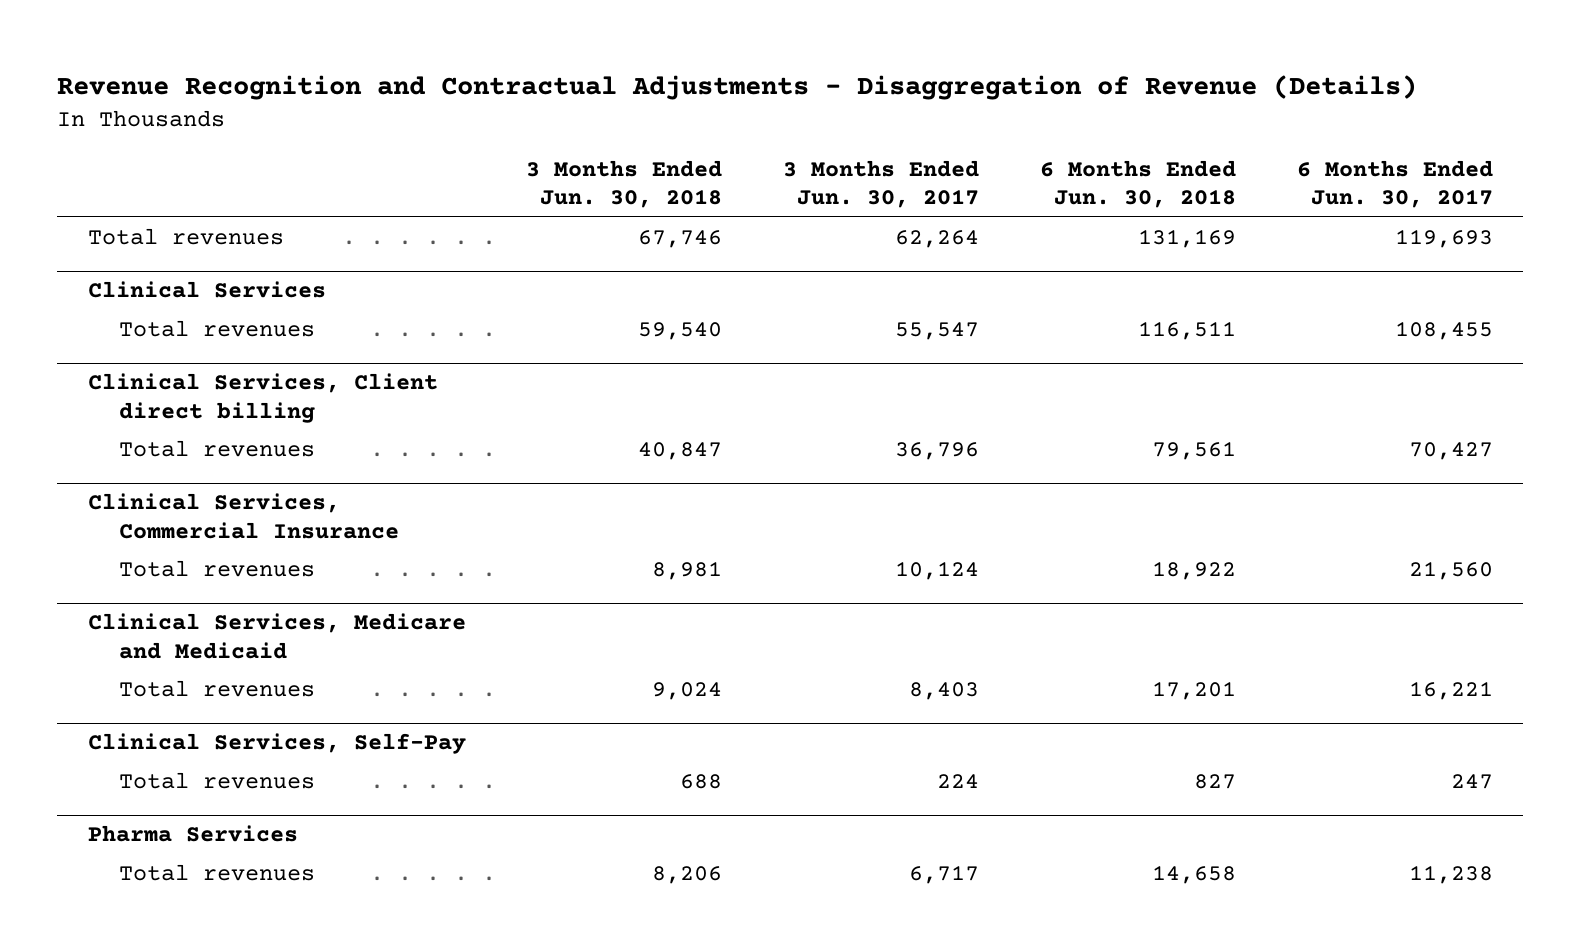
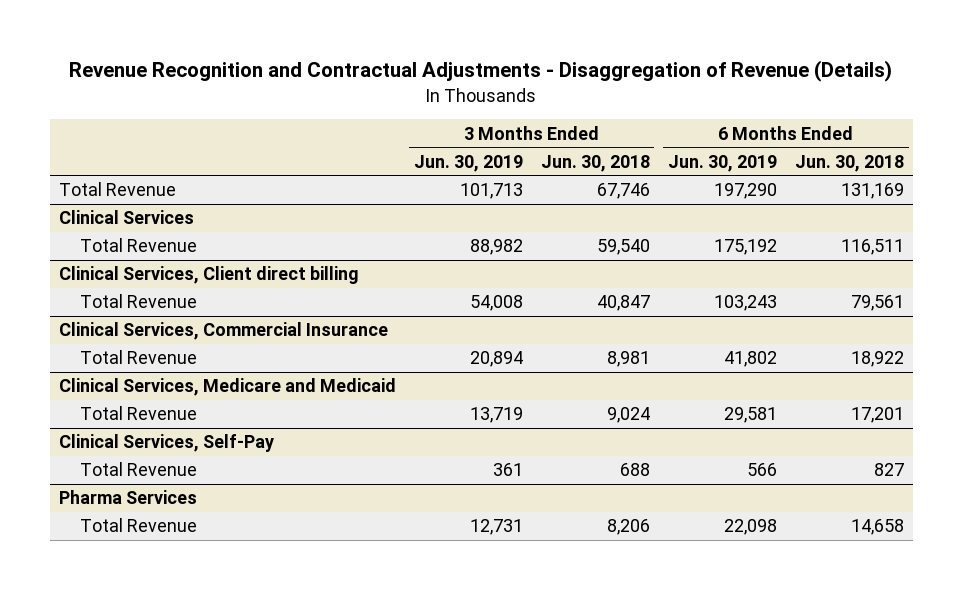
[783,160,980,209] 3 Months Ended Jun. 30, 2017 -> none
[1296,160,1493,209] 6 Months Ended Jun. 30, 2017 -> none
none -> [413,154,523,172] Jun. 30, 2019
none -> [668,154,778,172] Jun. 30, 2019
[87,228,284,246] Total revenues -> [58,182,176,197] Total Revenue
[119,320,316,338] Total revenues -> [79,238,197,253] Total Revenue
[119,440,316,458] Total revenues -> [79,294,197,309] Total Revenue
[119,560,316,578] Total revenues -> [79,350,197,365] Total Revenue
[119,680,316,698] Total revenues -> [79,406,197,421] Total Revenue
[119,772,316,790] Total revenues -> [79,462,197,477] Total Revenue
[119,864,316,882] Total revenues -> [79,518,197,533] Total Revenue

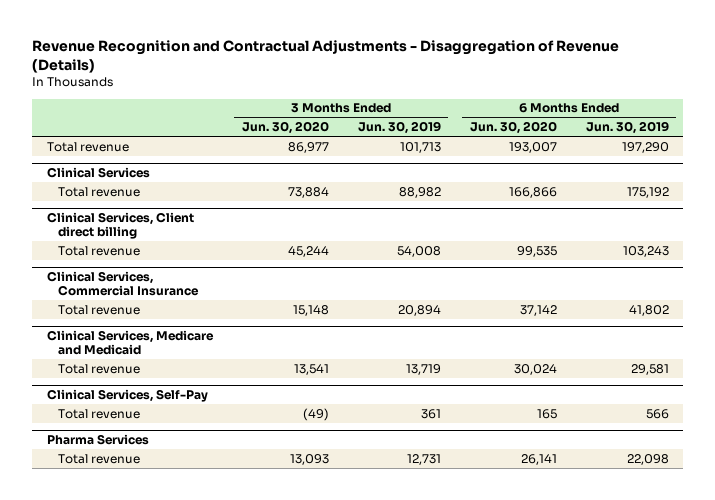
[540,154,650,172] Jun. 30, 2018 -> none
[795,154,905,172] Jun. 30, 2018 -> none
none -> [241,121,329,135] Jun. 30, 2020
none -> [469,121,557,135] Jun. 30, 2020
[58,182,176,197] Total Revenue -> [46,141,129,152] Total revenue
[79,238,197,253] Total Revenue -> [57,186,140,197] Total revenue
[79,294,197,309] Total Revenue -> [57,245,140,256] Total revenue
[79,350,197,365] Total Revenue -> [57,304,140,315] Total revenue
[79,406,197,421] Total Revenue -> [57,363,140,374] Total revenue
[79,462,197,477] Total Revenue -> [57,408,140,419] Total revenue
[79,518,197,533] Total Revenue -> [57,453,140,464] Total revenue

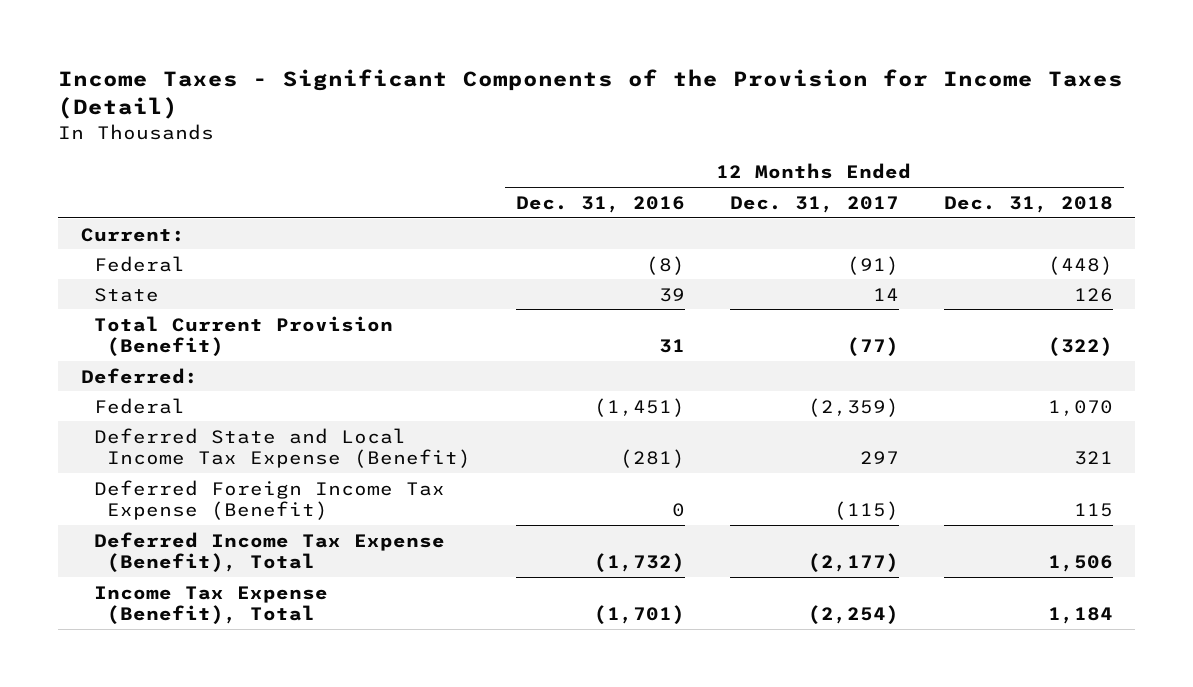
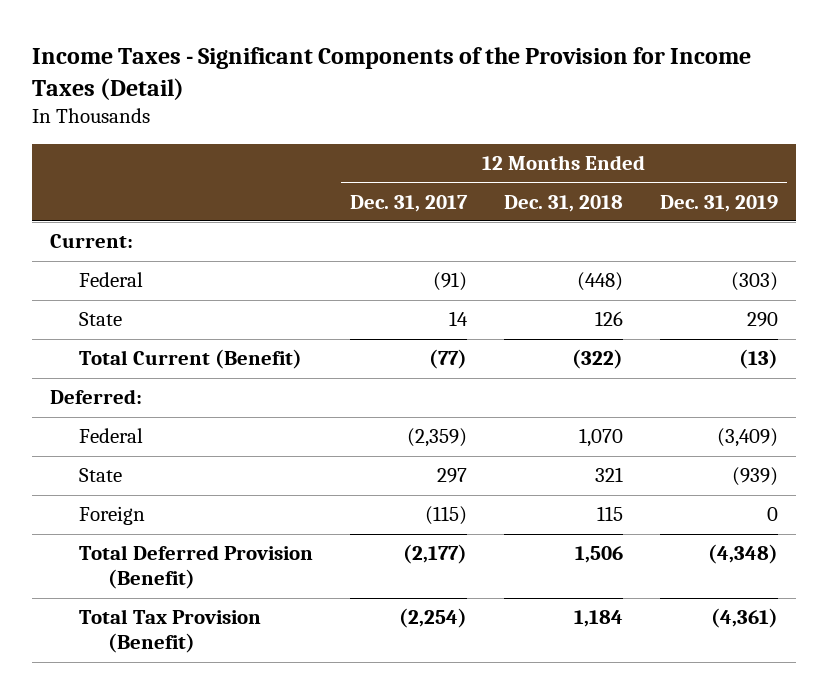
[515,195,685,213] Dec. 31, 2016 -> none
none -> [659,194,778,212] Dec. 31, 2019
[93,315,393,356] Total Current Provision (Benefit) -> [79,349,303,370] Total Current (Benefit)
[93,427,472,468] Deferred State and Local Income Tax Expense (Benefit) -> [79,468,123,483] State
[93,479,445,520] Deferred Foreign Income Tax Expense (Benefit) -> [79,506,146,526] Foreign
[93,531,445,572] Deferred Income Tax Expense (Benefit), Total -> [79,545,314,590] Total Deferred Provision (Benefit)
[93,585,328,624] Income Tax Expense (Benefit), Total -> [79,609,262,654] Total Tax Provision (Benefit)

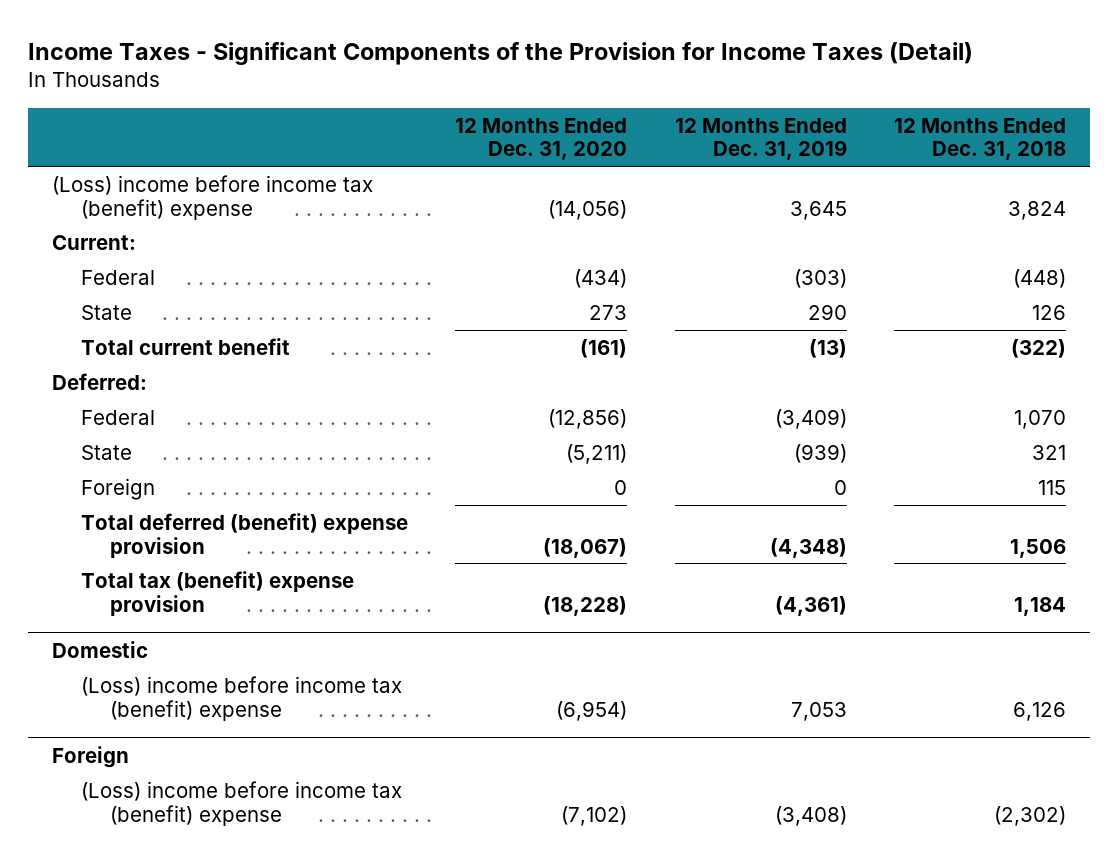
[350,194,469,212] Dec. 31, 2017 -> none
none -> [455,117,628,161] 12 Months Ended Dec. 31, 2020
none -> [51,174,373,220] (Loss) income before income tax (benefit) expense
[79,349,303,370] Total Current (Benefit) -> [80,337,290,355] Total current benefit
[79,545,314,590] Total Deferred Provision (Benefit) -> [80,512,408,558] Total deferred (benefit) expense provision
[79,609,262,654] Total Tax Provision (Benefit) -> [80,570,354,616] Total tax (benefit) expense provision
none -> [51,640,148,658] Domestic
none -> [80,675,402,721] (Loss) income before income tax (benefit) expense
none -> [51,745,129,768] Foreign
none -> [80,780,402,826] (Loss) income before income tax (benefit) expense

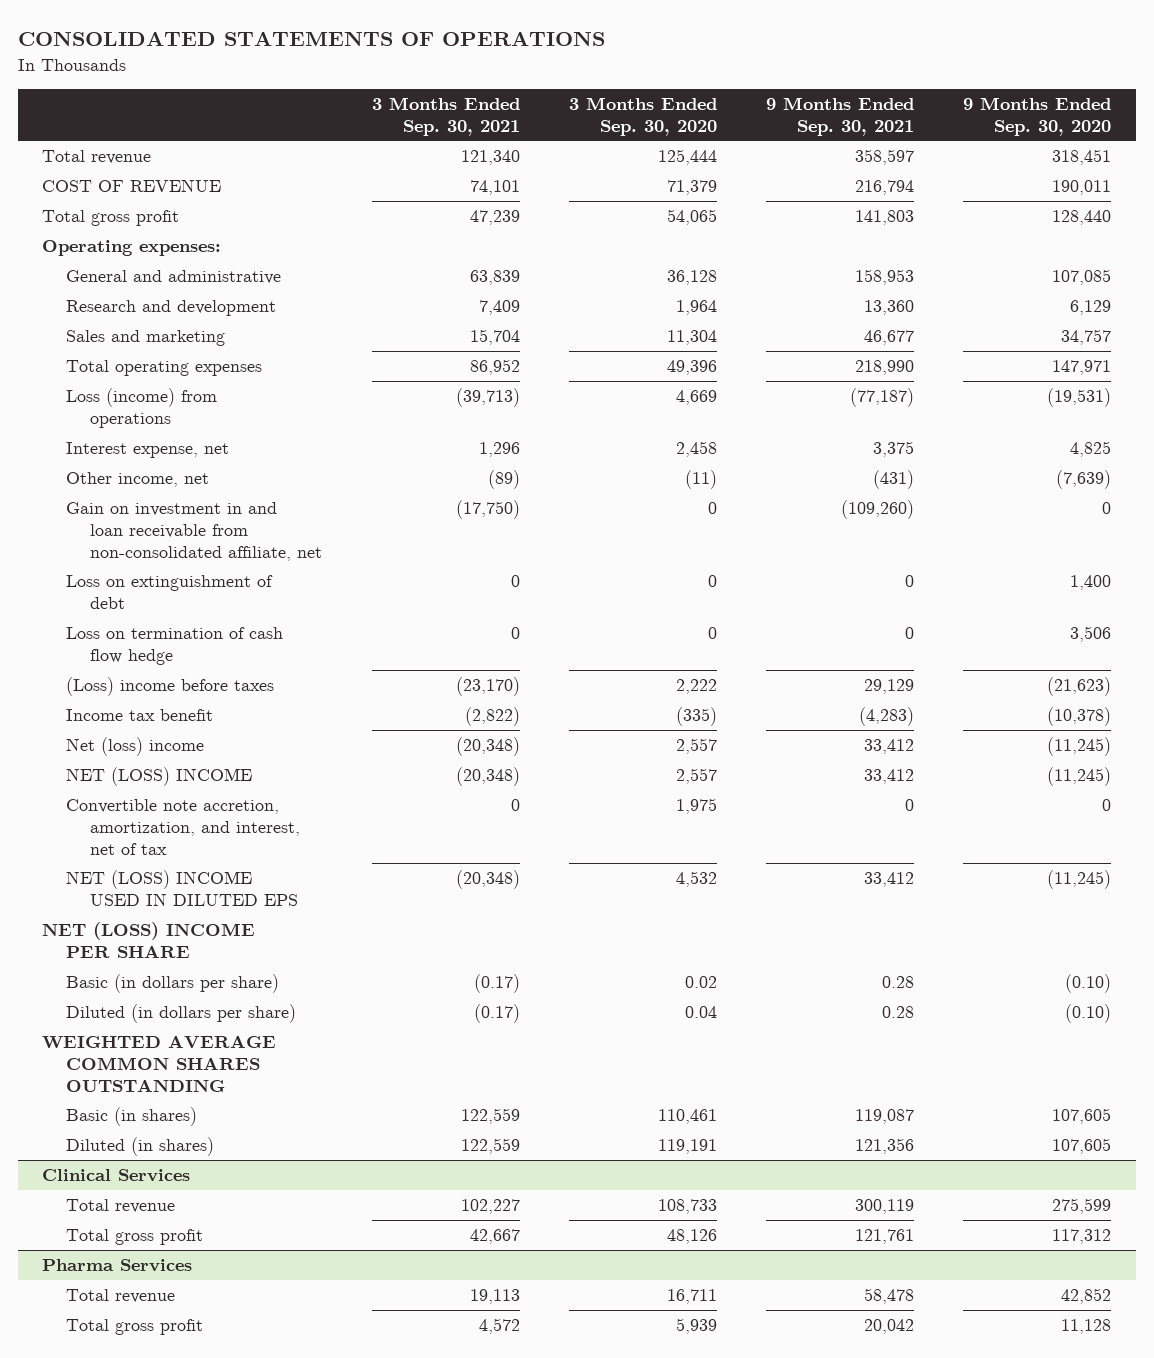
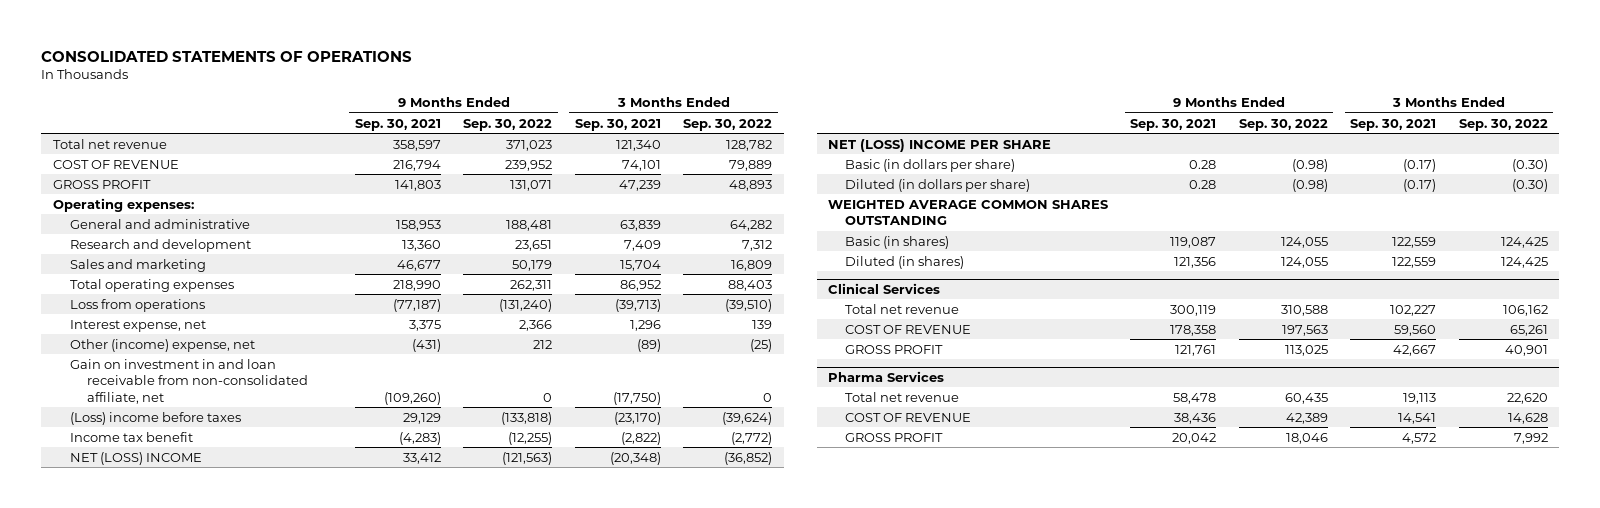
[568,97,717,136] 3 Months Ended Sep. 30, 2020 -> none
[963,97,1112,136] 9 Months Ended Sep. 30, 2020 -> none
none -> [463,118,553,131] Sep. 30, 2022
none -> [683,118,773,131] Sep. 30, 2022
[42,150,152,165] Total revenue -> [52,138,167,149] Total net revenue
[42,210,180,227] Total gross profit -> [52,179,151,189] GROSS PROFIT
[66,388,218,428] Loss (income) from operations -> [69,298,205,312] Loss from operations
[66,472,210,488] Other income, net -> [69,338,255,352] Other (income) expense, net
[66,575,274,609] Loss on extinguishment of debt -> none
[66,627,284,665] Loss on termination of cash flow hedge -> none
[66,737,205,757] Net (loss) income -> none
[66,799,301,855] Convertible note accretion, amortization, and interest, net of tax -> none
[66,870,299,906] NET (LOSS) INCOME USED IN DILUTED EPS -> none
[66,1199,176,1214] Total revenue -> [844,303,959,314] Total net revenue
none -> [844,324,971,334] COST OF REVENUE
[66,1229,204,1246] Total gross profit -> [844,344,943,354] GROSS PROFIT
[66,1289,176,1304] Total revenue -> [844,391,959,402] Total net revenue
none -> [844,412,971,422] COST OF REVENUE
[66,1319,204,1336] Total gross profit -> [844,432,943,442] GROSS PROFIT

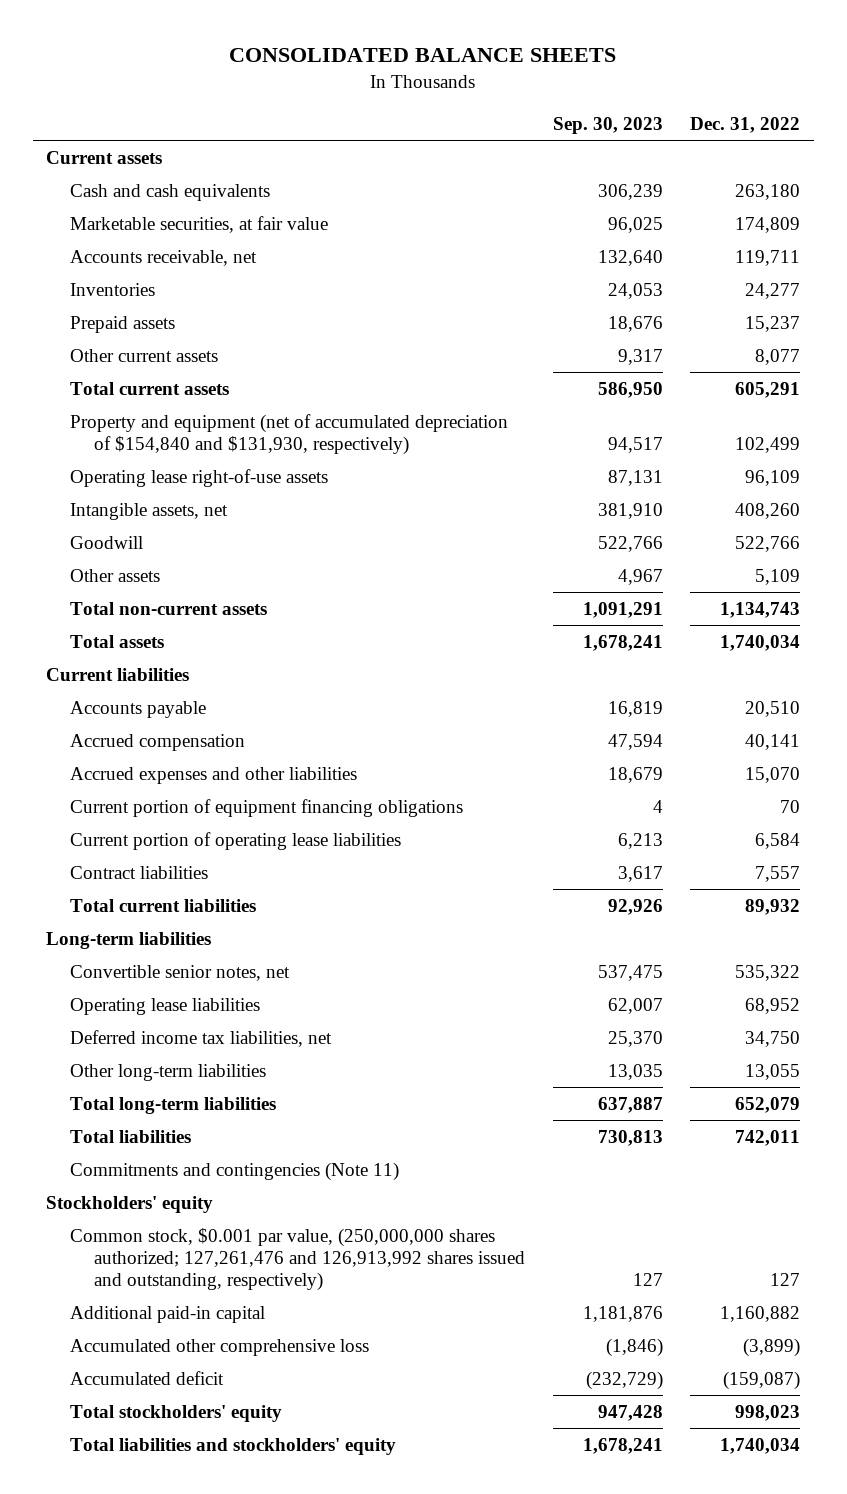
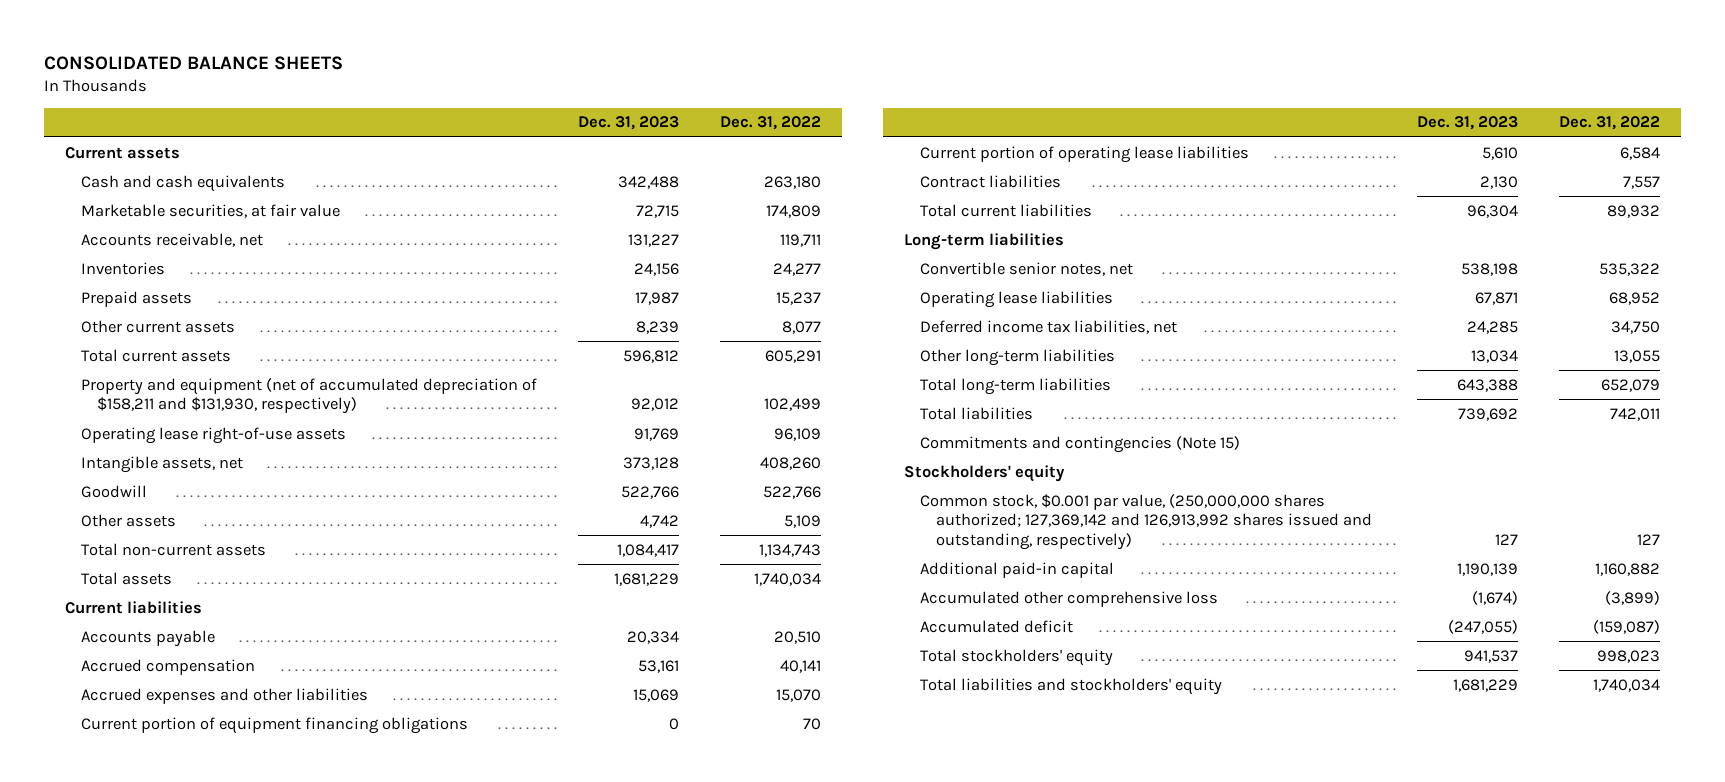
[552,116,663,134] Sep. 30, 2023 -> none
none -> [577,116,679,131] Dec. 31, 2023
[70,413,509,455] Property and equipment (net of accumulated depreciation of $154,840 and $131,930, respectively) -> [80,377,537,415] Property and equipment (net of accumulated depreciation of $158,211 and $131,930, respectively)
[70,1161,400,1181] Commitments and contingencies (Note 11) -> [919,435,1240,453] Commitments and contingencies (Note 15)
[70,1227,526,1291] Common stock, $0.001 par value, (250,000,000 shares authorized; 127,261,476 and 126,913,992 shares issued and outstanding, respectively) -> [919,493,1372,551] Common stock, $0.001 par value, (250,000,000 shares authorized; 127,369,142 and 126,913,992 shares issued and outstanding, respectively)

